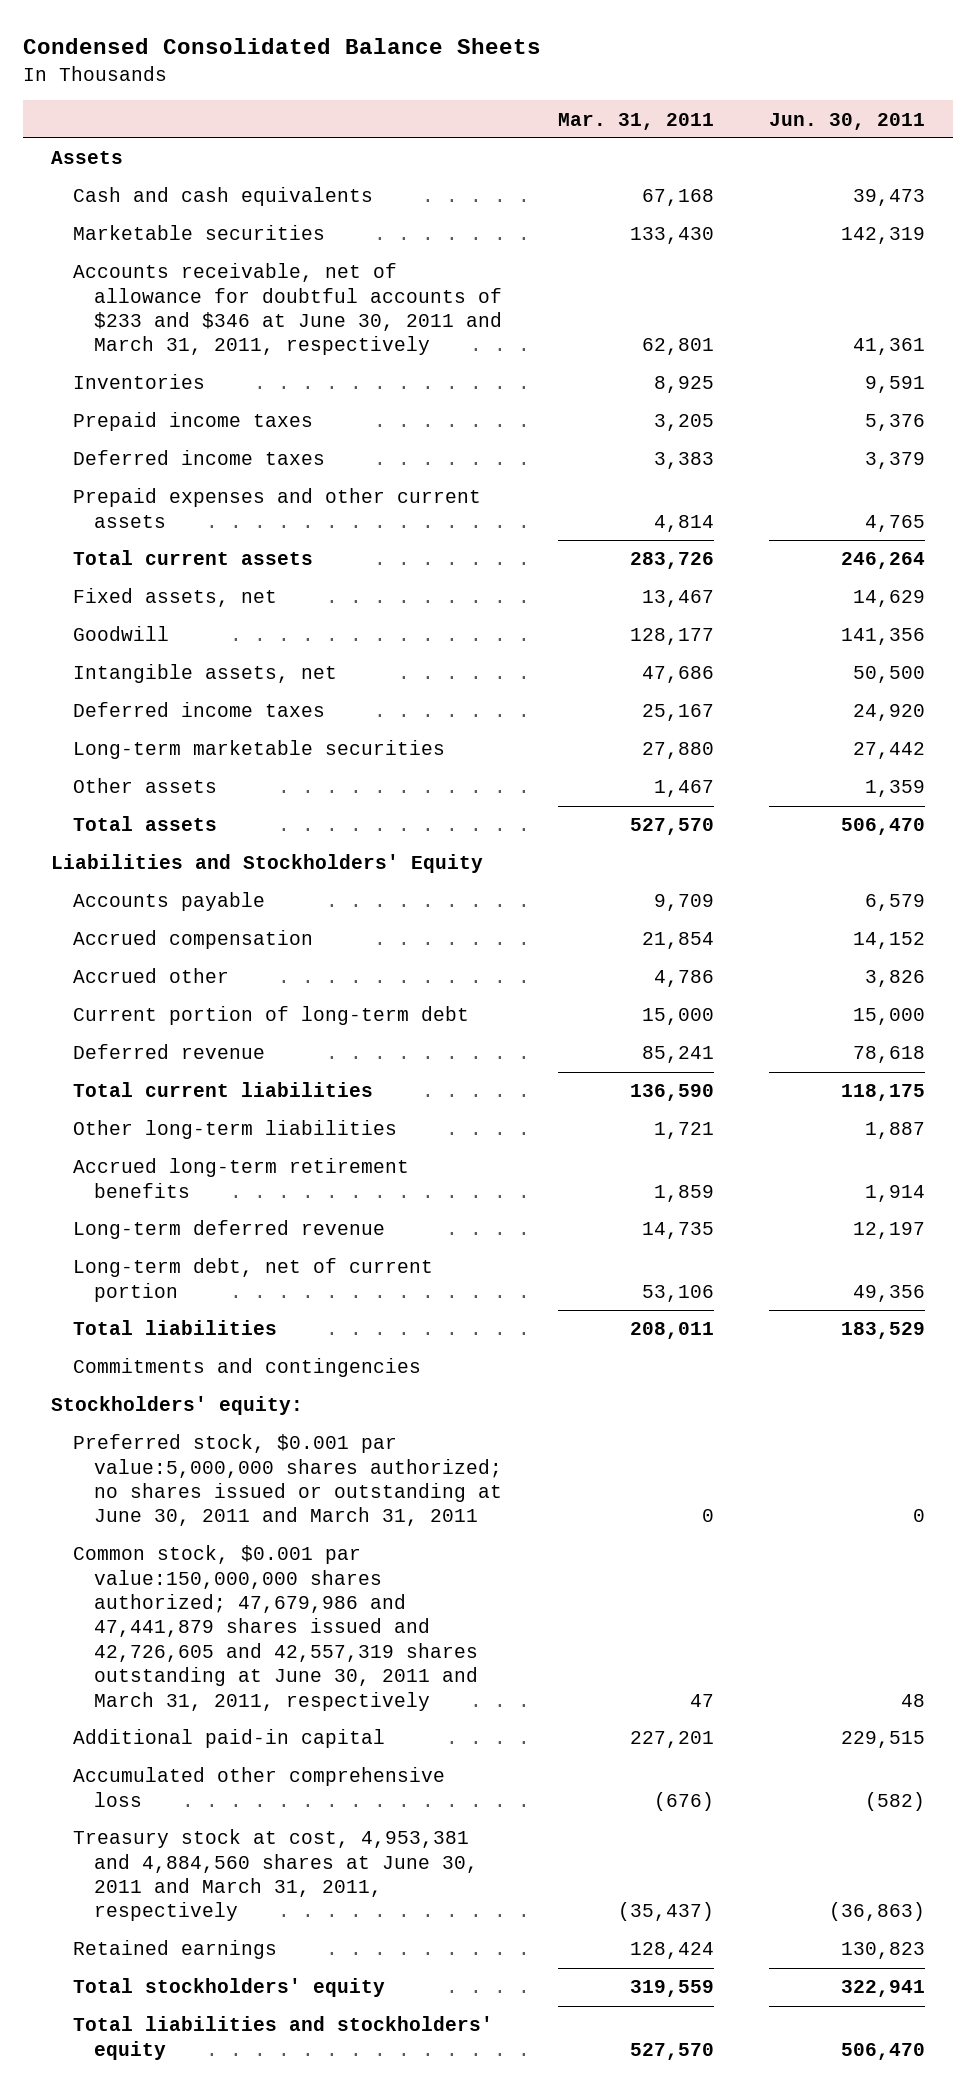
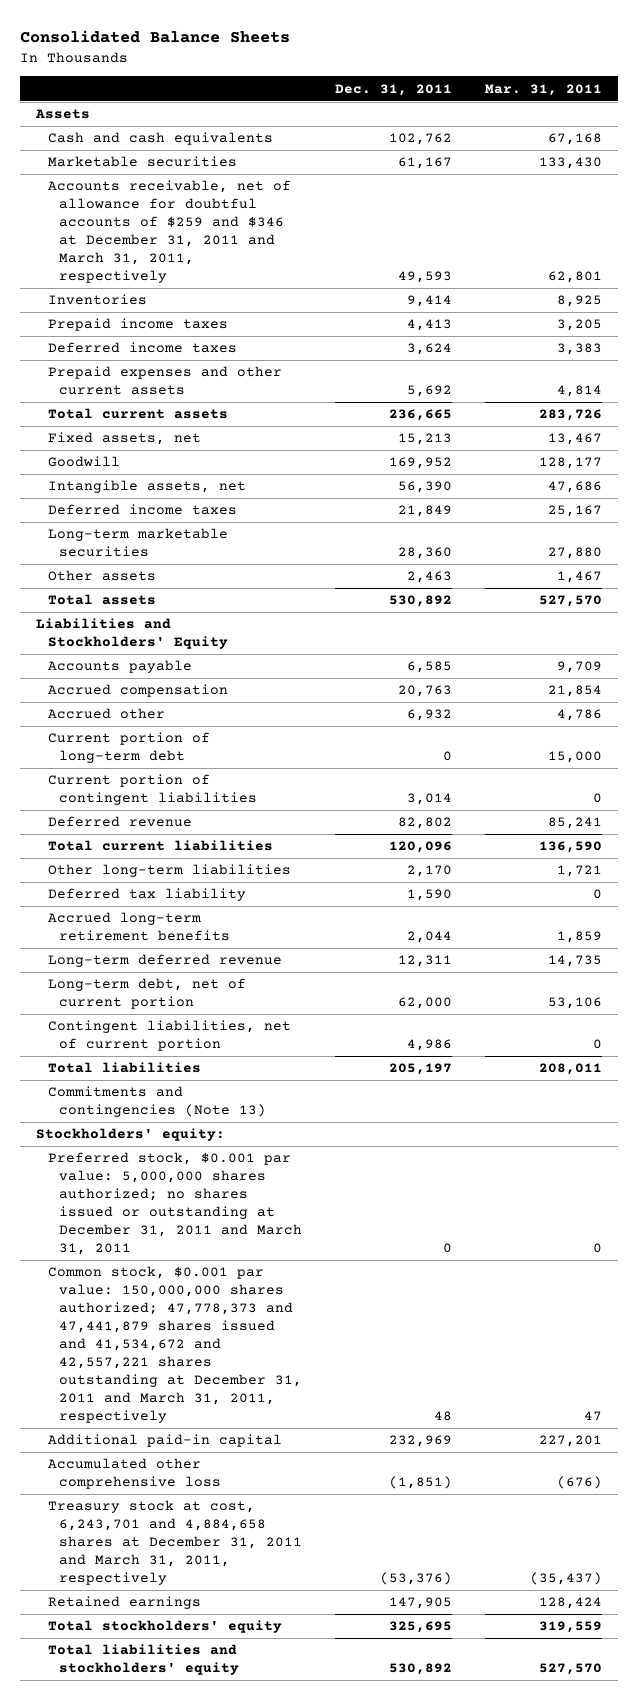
[23,38,542,55] Condensed Consolidated Balance Sheets -> [19,30,290,44] Consolidated Balance Sheets
[769,112,926,130] Jun. 30, 2011 -> none
none -> [334,83,452,96] Dec. 31, 2011
[72,263,503,356] Accounts receivable, net of allowance for doubtful accounts of $233 and $346 at June 30, 2011 and March 31, 2011, respectively -> [47,180,291,284] Accounts receivable, net of allowance for doubtful accounts of $259 and $346 at December 31, 2011 and March 31, 2011, respectively
none -> [47,774,258,806] Current portion of contingent liabilities
none -> [47,888,246,902] Deferred tax liability
none -> [47,1020,291,1052] Contingent liabilities, net of current portion
[72,1358,421,1378] Commitments and contingencies -> [47,1086,267,1118] Commitments and contingencies (Note 13)
[72,1434,503,1527] Preferred stock, $0.001 par value:5,000,000 shares authorized; no shares issued or outstanding at June 30, 2011 and March 31, 2011 -> [47,1152,303,1256] Preferred stock, $0.001 par value: 5,000,000 shares authorized; no shares issued or outstanding at December 31, 2011 and March 31, 2011
[72,1545,479,1711] Common stock, $0.001 par value:150,000,000 shares authorized; 47,679,986 and 47,441,879 shares issued and 42,726,605 and 42,557,319 shares outstanding at June 30, 2011 and March 31, 2011, respectively -> [47,1266,303,1424] Common stock, $0.001 par value: 150,000,000 shares authorized; 47,778,373 and 47,441,879 shares issued and 41,534,672 and 42,557,221 shares outstanding at December 31, 2011 and March 31, 2011, respectively
[72,1829,479,1922] Treasury stock at cost, 4,953,381 and 4,884,560 shares at June 30, 2011 and March 31, 2011, respectively -> [47,1500,303,1586] Treasury stock at cost, 6,243,701 and 4,884,658 shares at December 31, 2011 and March 31, 2011, respectively

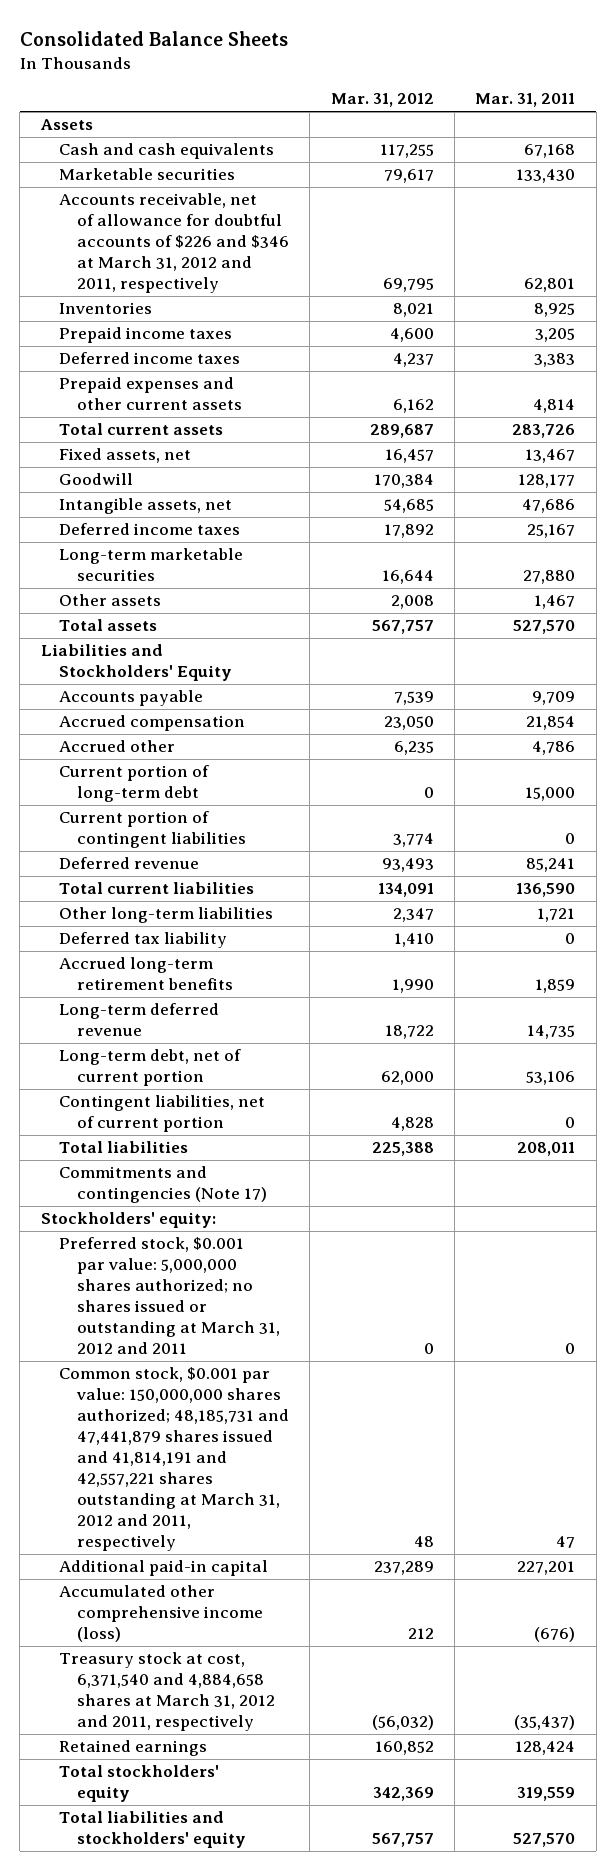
[334,83,452,96] Dec. 31, 2011 -> none
none -> [330,93,434,108] Mar. 31, 2012
[47,180,291,284] Accounts receivable, net of allowance for doubtful accounts of $259 and $346 at December 31, 2011 and March 31, 2011, respectively -> [58,193,289,294] Accounts receivable, net of allowance for doubtful accounts of $226 and $346 at March 31, 2012 and 2011, respectively
[47,1086,267,1118] Commitments and contingencies (Note 13) -> [58,1166,267,1204] Commitments and contingencies (Note 17)
[47,1152,303,1256] Preferred stock, $0.001 par value: 5,000,000 shares authorized; no shares issued or outstanding at December 31, 2011 and March 31, 2011 -> [58,1237,280,1355] Preferred stock, $0.001 par value: 5,000,000 shares authorized; no shares issued or outstanding at March 31, 2012 and 2011
[47,1266,303,1424] Common stock, $0.001 par value: 150,000,000 shares authorized; 47,778,373 and 47,441,879 shares issued and 41,534,672 and 42,557,221 shares outstanding at December 31, 2011 and March 31, 2011, respectively -> [58,1367,289,1552] Common stock, $0.001 par value: 150,000,000 shares authorized; 48,185,731 and 47,441,879 shares issued and 41,814,191 and 42,557,221 shares outstanding at March 31, 2012 and 2011, respectively
[47,1458,222,1490] Accumulated other comprehensive loss -> [58,1585,263,1643] Accumulated other comprehensive income (loss)
[47,1500,303,1586] Treasury stock at cost, 6,243,701 and 4,884,658 shares at December 31, 2011 and March 31, 2011, respectively -> [58,1652,275,1732] Treasury stock at cost, 6,371,540 and 4,884,658 shares at March 31, 2012 and 2011, respectively

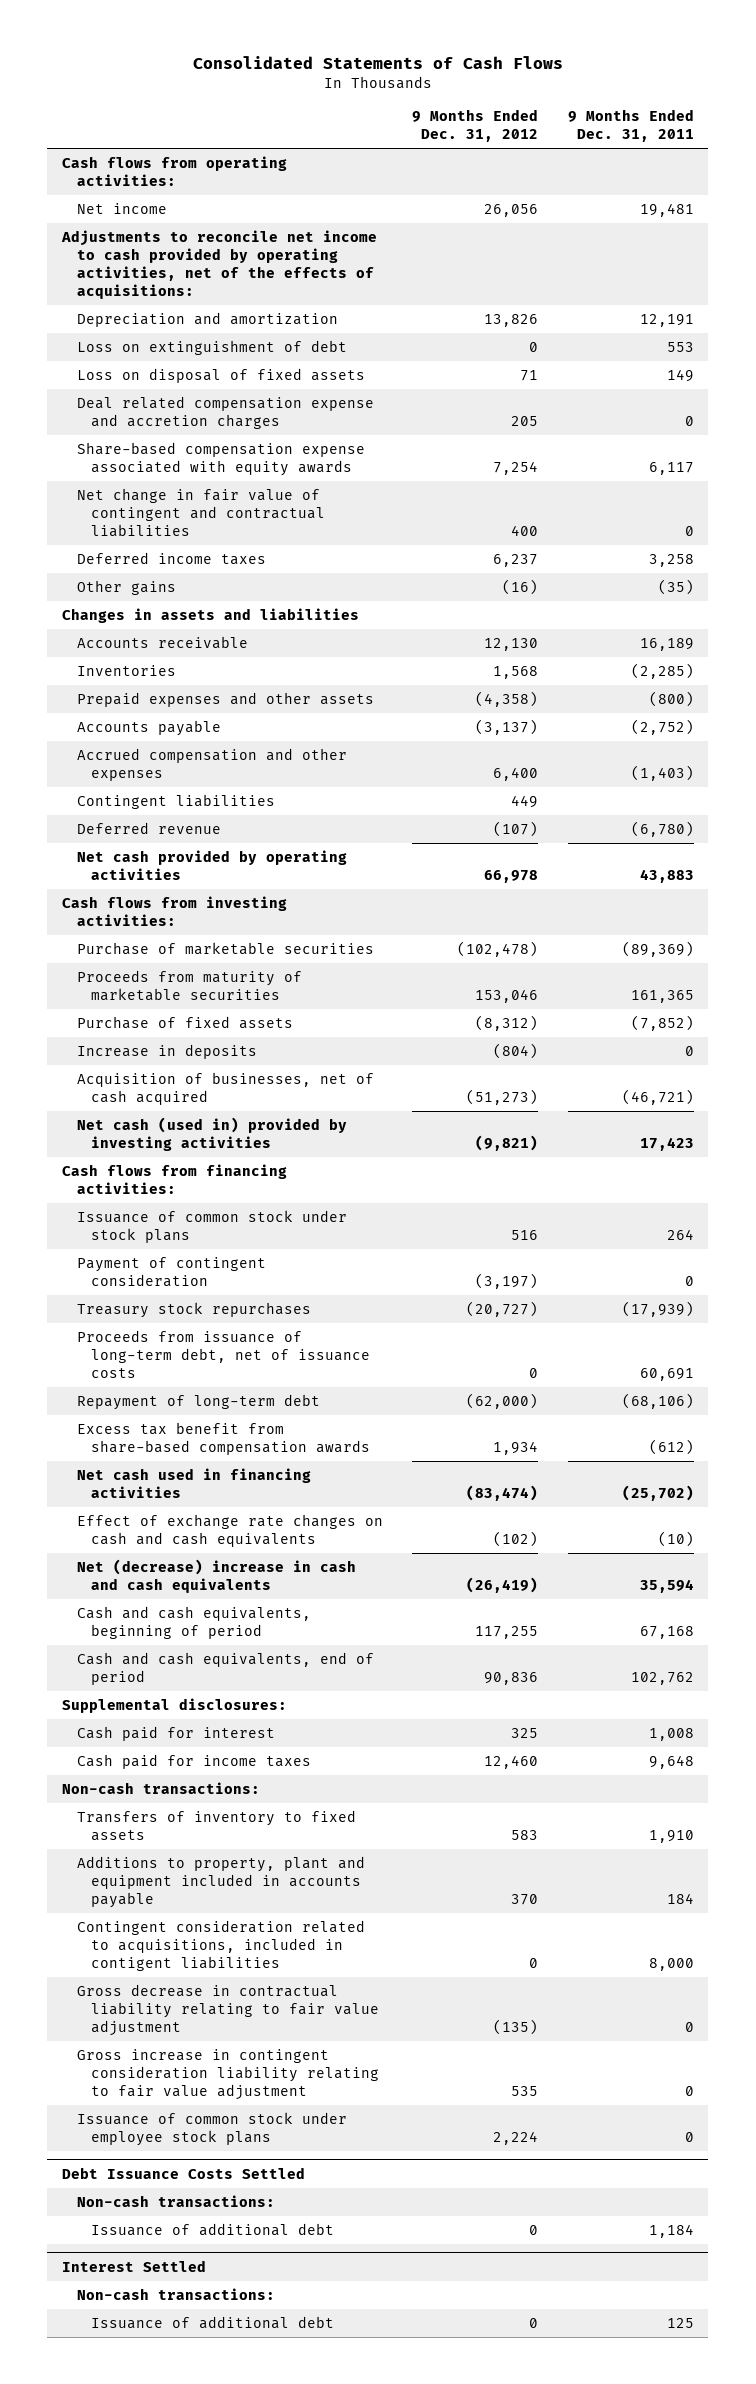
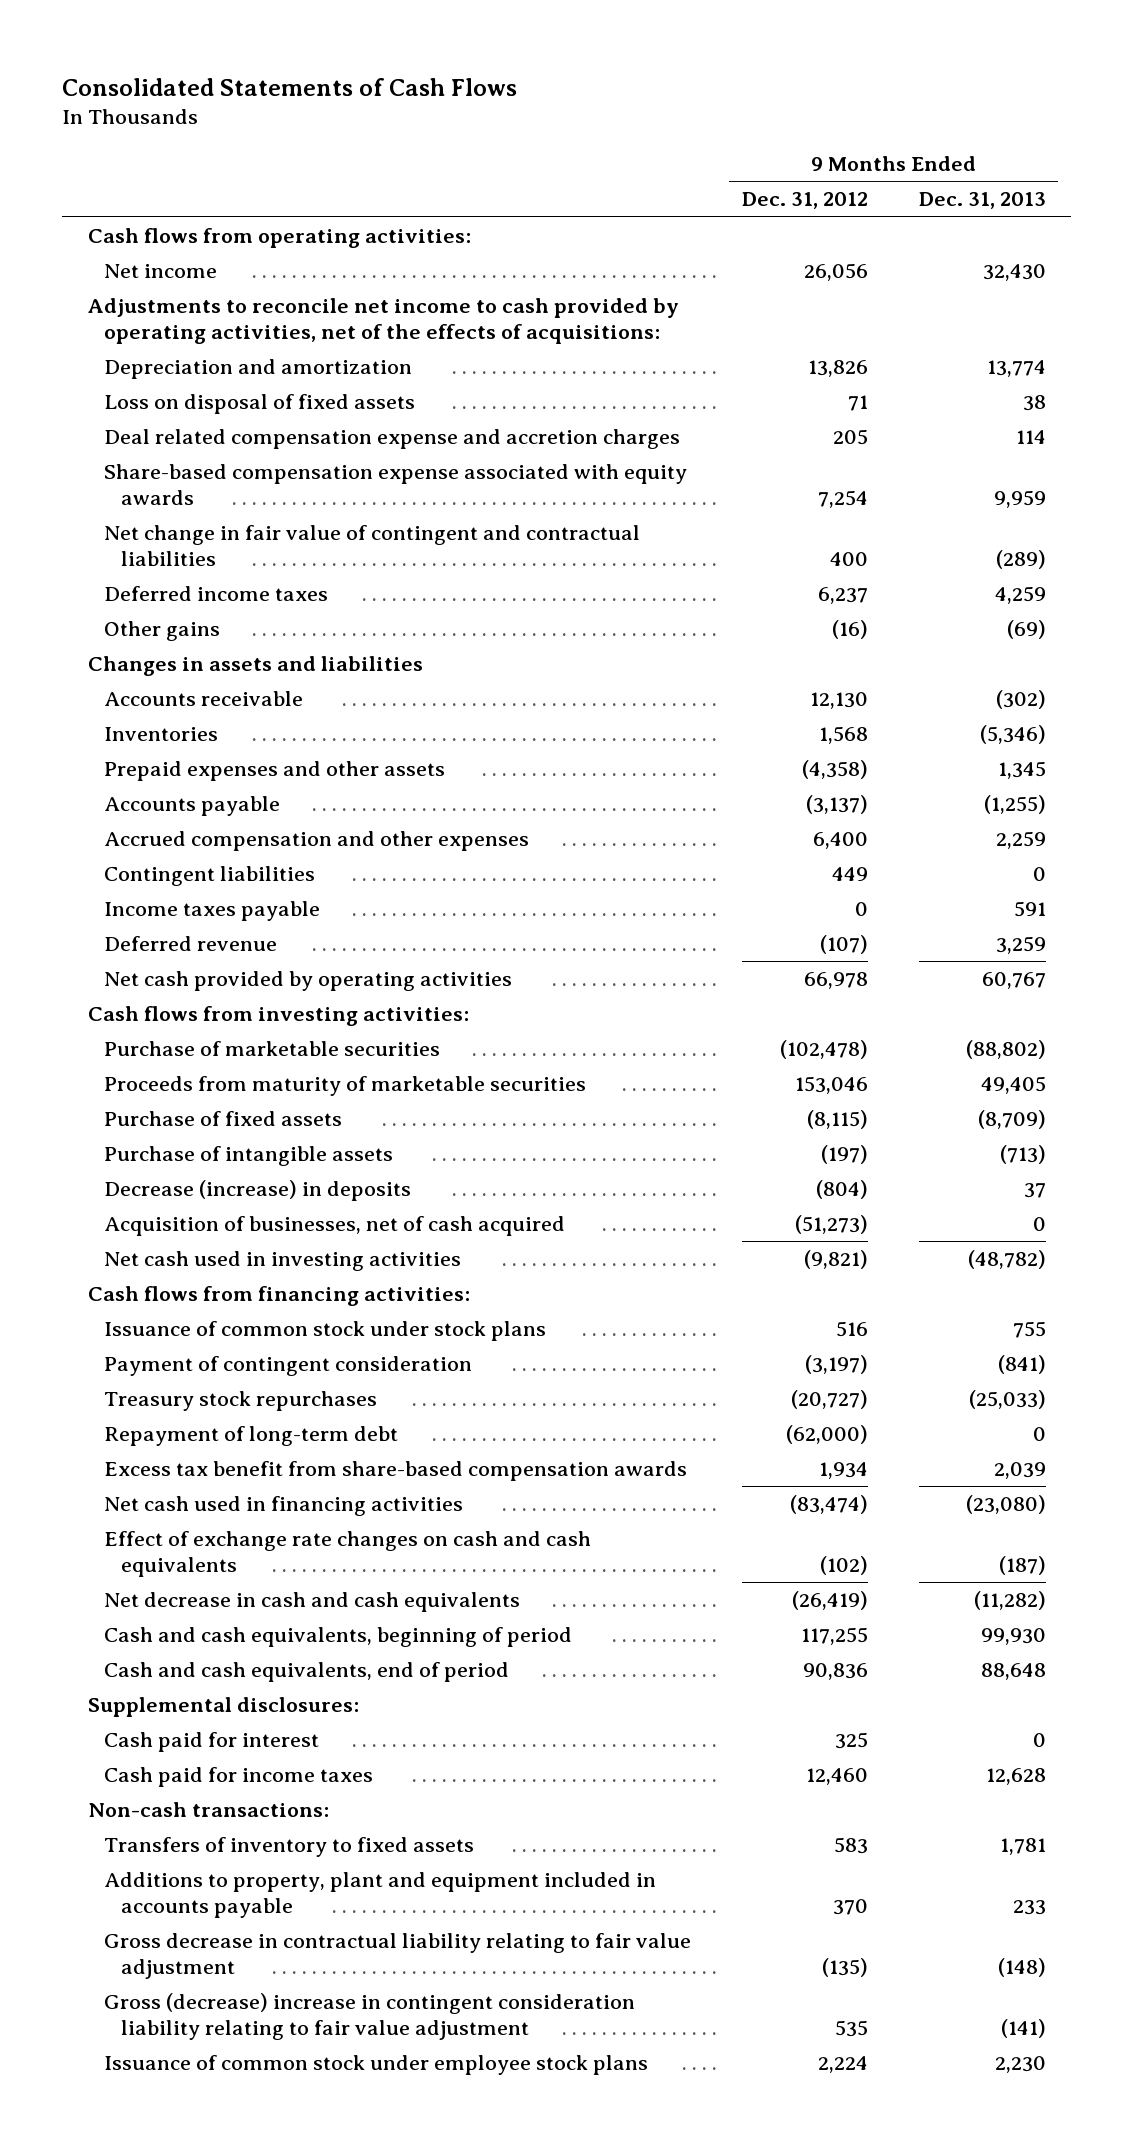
[567,109,694,143] 9 Months Ended Dec. 31, 2011 -> none
none -> [918,192,1046,210] Dec. 31, 2013
[76,339,347,355] Loss on extinguishment of debt -> none
none -> [104,901,321,922] Income taxes payable
[475,1014,539,1031] (8,312) -> [806,1110,868,1130] (8,115)
none -> [104,1146,394,1167] Purchase of intangible assets
[76,1043,257,1059] Increase in deposits -> [104,1180,412,1202] Decrease (increase) in deposits
[76,1116,347,1151] Net cash (used in) provided by investing activities -> [104,1251,462,1272] Net cash used in investing activities
[76,1329,371,1378] Proceeds from issuance of long-term debt, net of issuance costs -> none
[76,1558,356,1593] Net (decrease) increase in cash and cash equivalents -> [104,1592,521,1613] Net decrease in cash and cash equivalents
[76,1919,365,1971] Contingent consideration related to acquisitions, included in contigent liabilities -> none
[76,2048,380,2100] Gross increase in contingent consideration liability relating to fair value adjustment -> [104,1993,636,2040] Gross (decrease) increase in contingent consideration liability relating to fair value adjustment
[62,2166,306,2179] Debt Issuance Costs Settled -> none
[76,2194,275,2207] Non-cash transactions: -> none
[91,2222,335,2236] Issuance of additional debt -> none
[62,2259,207,2272] Interest Settled -> none
[76,2287,275,2300] Non-cash transactions: -> none
[91,2315,335,2329] Issuance of additional debt -> none

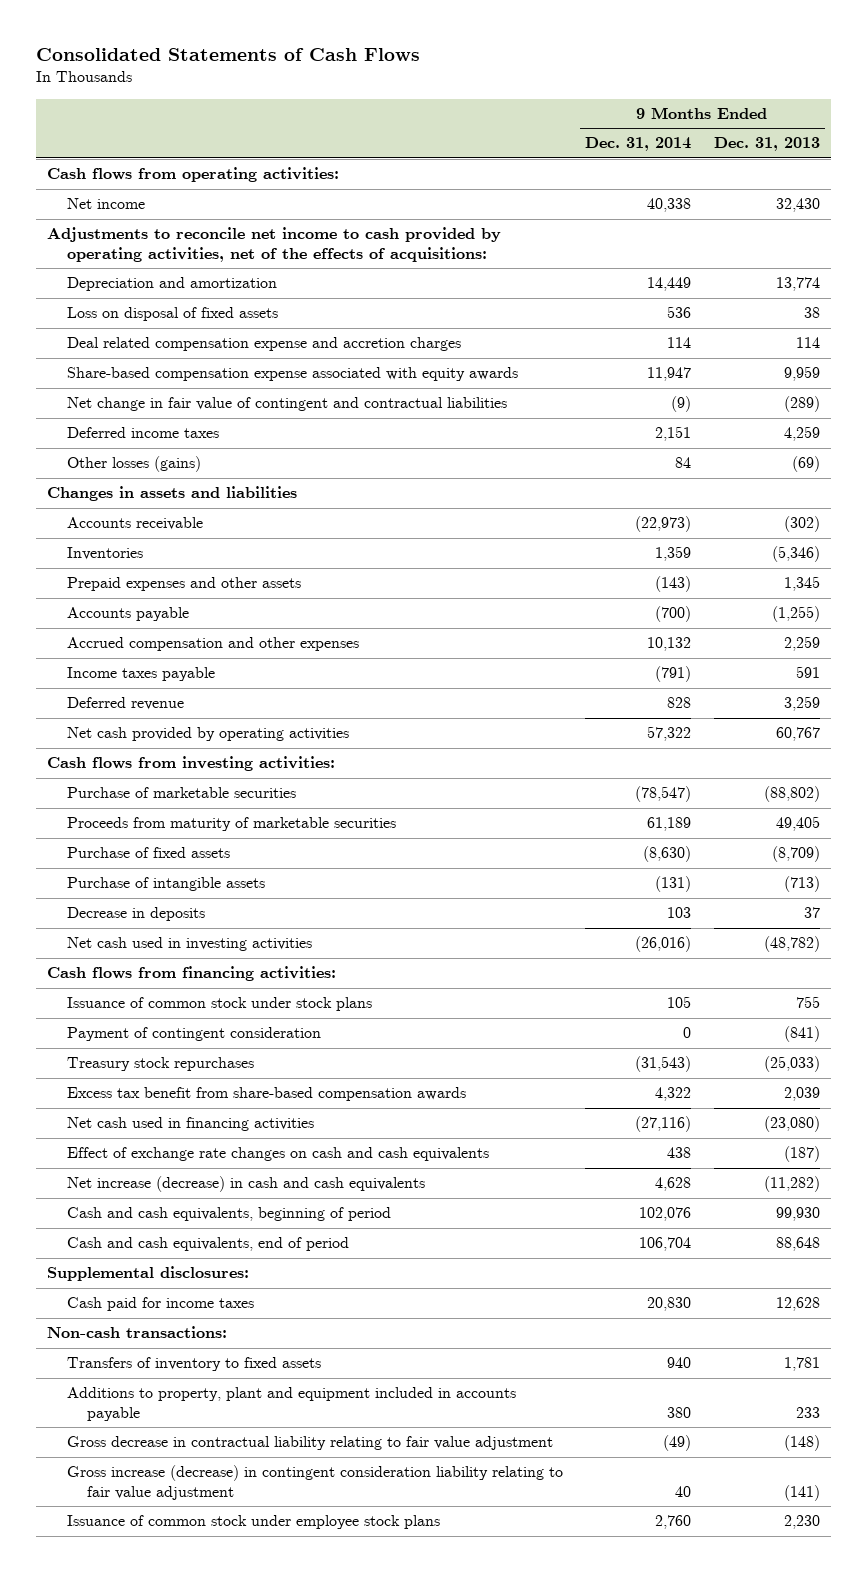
[741,192,868,210] Dec. 31, 2012 -> none
none -> [585,137,692,152] Dec. 31, 2014
[104,621,221,642] Other gains -> [67,456,202,473] Other losses (gains)
[104,866,316,887] Contingent liabilities -> none
[104,1216,566,1237] Acquisition of businesses, net of cash acquired -> none
[104,1180,412,1202] Decrease (increase) in deposits -> [67,907,206,922] Decrease in deposits
[104,1426,399,1447] Repayment of long-term debt -> none
[104,1592,521,1613] Net decrease in cash and cash equivalents -> [67,1176,426,1193] Net increase (decrease) in cash and cash equivalents
[104,1732,320,1753] Cash paid for interest -> none
[104,1993,636,2040] Gross (decrease) increase in contingent consideration liability relating to fair value adjustment -> [67,1465,564,1501] Gross increase (decrease) in contingent consideration liability relating to fair value adjustment

